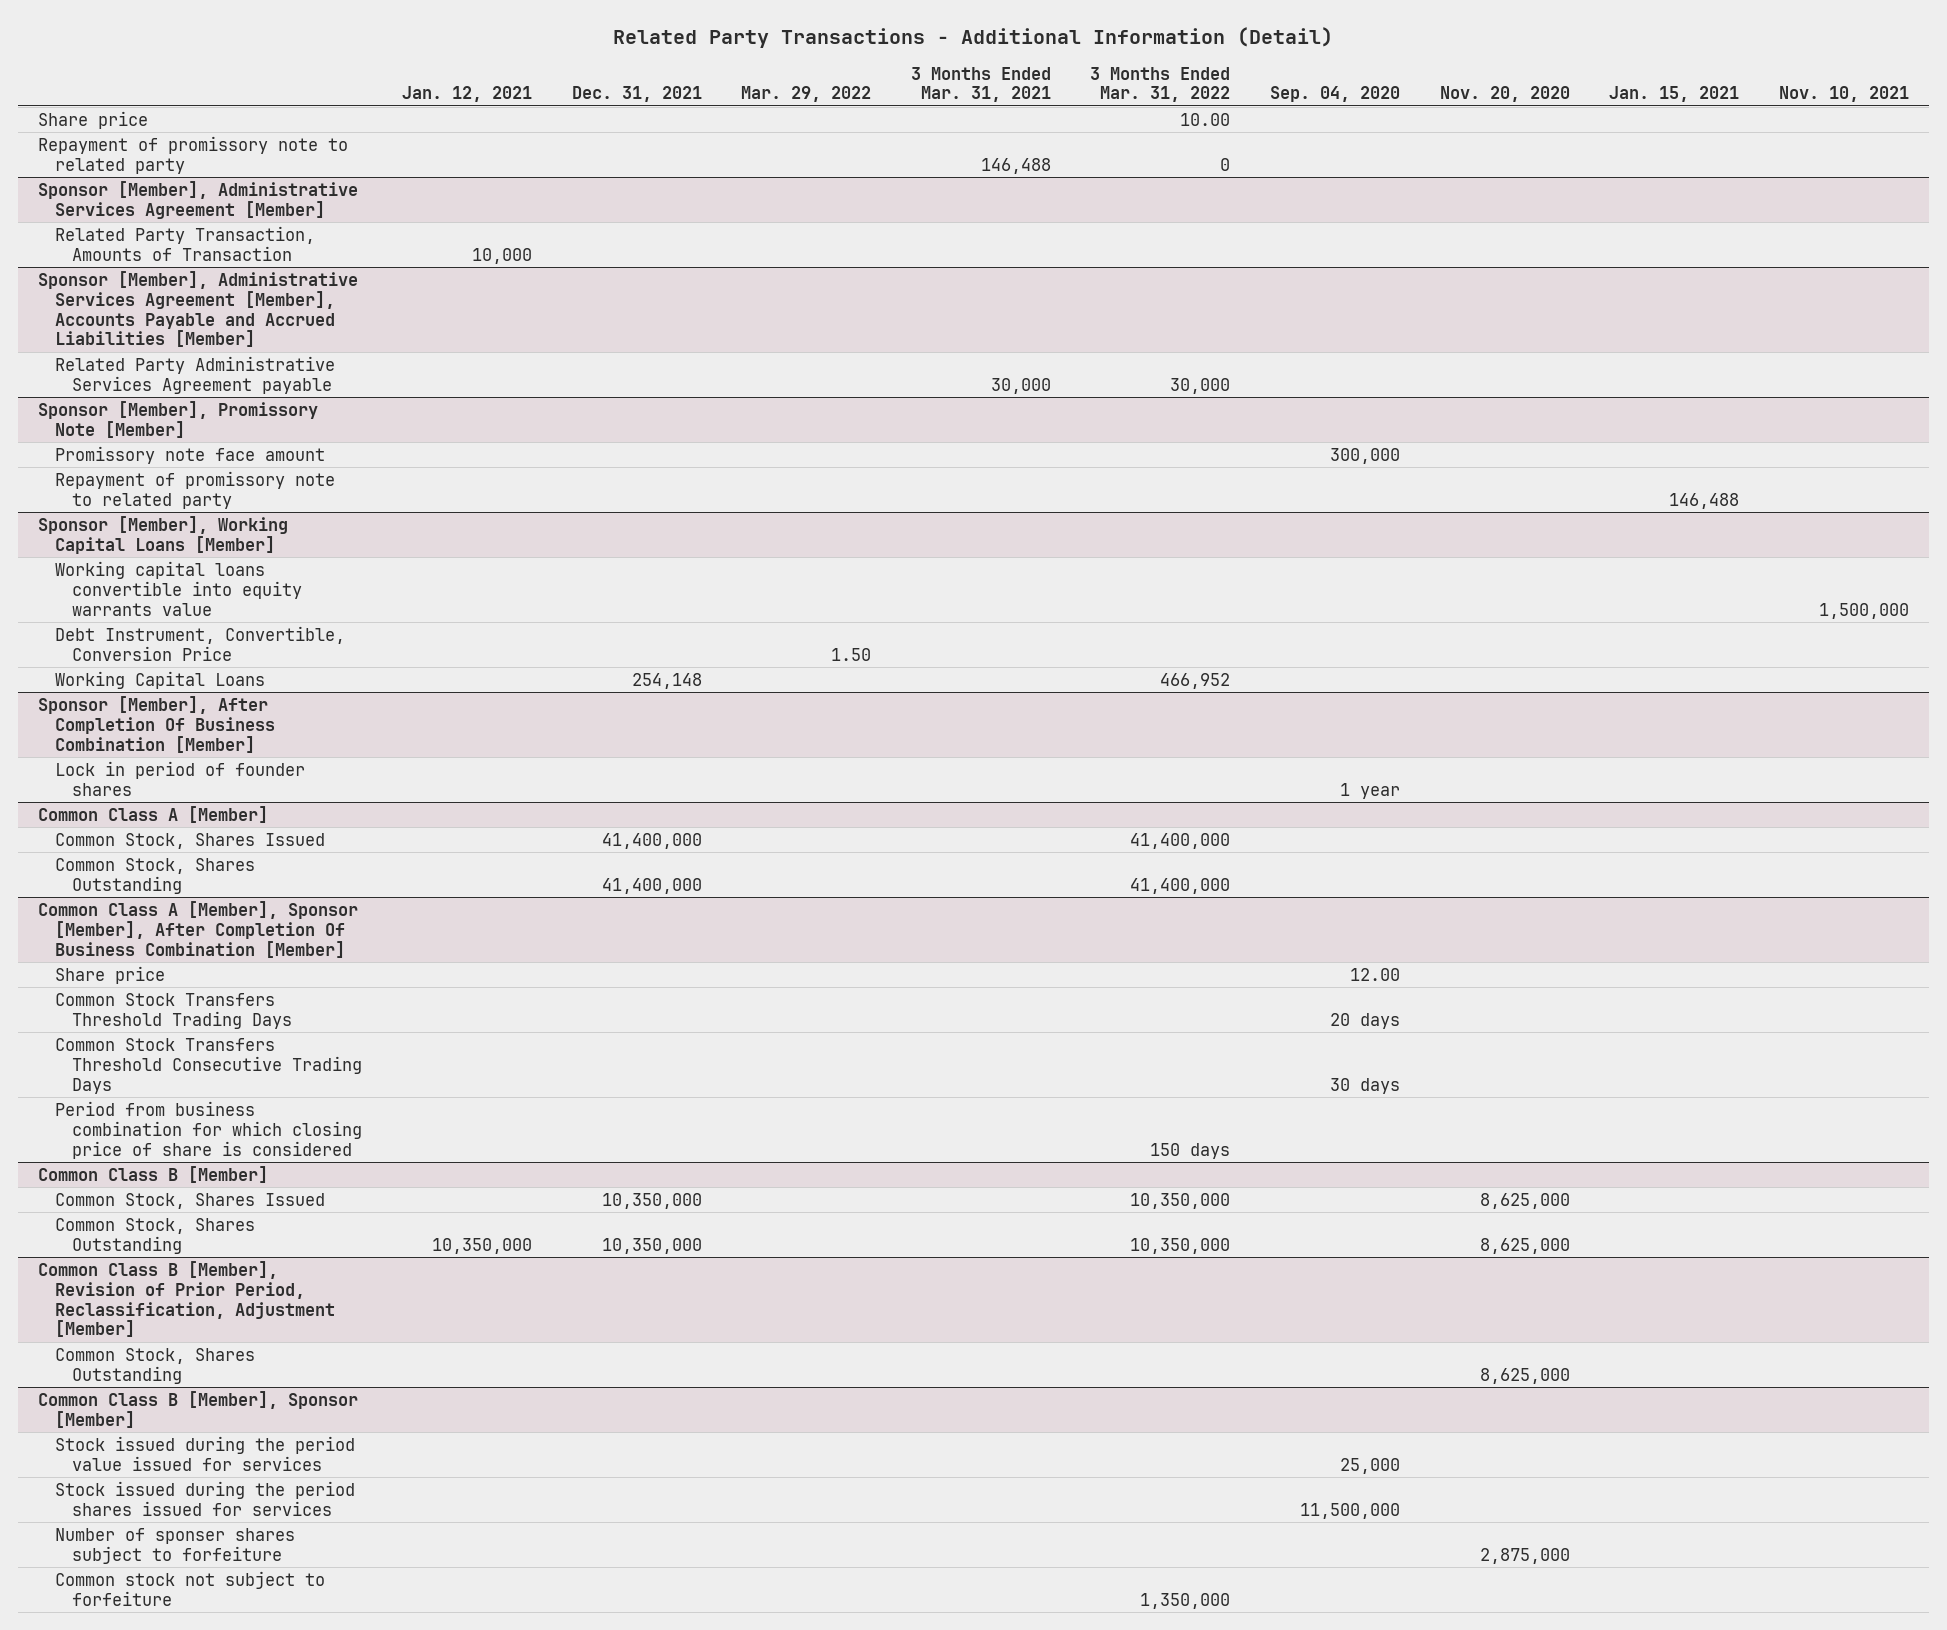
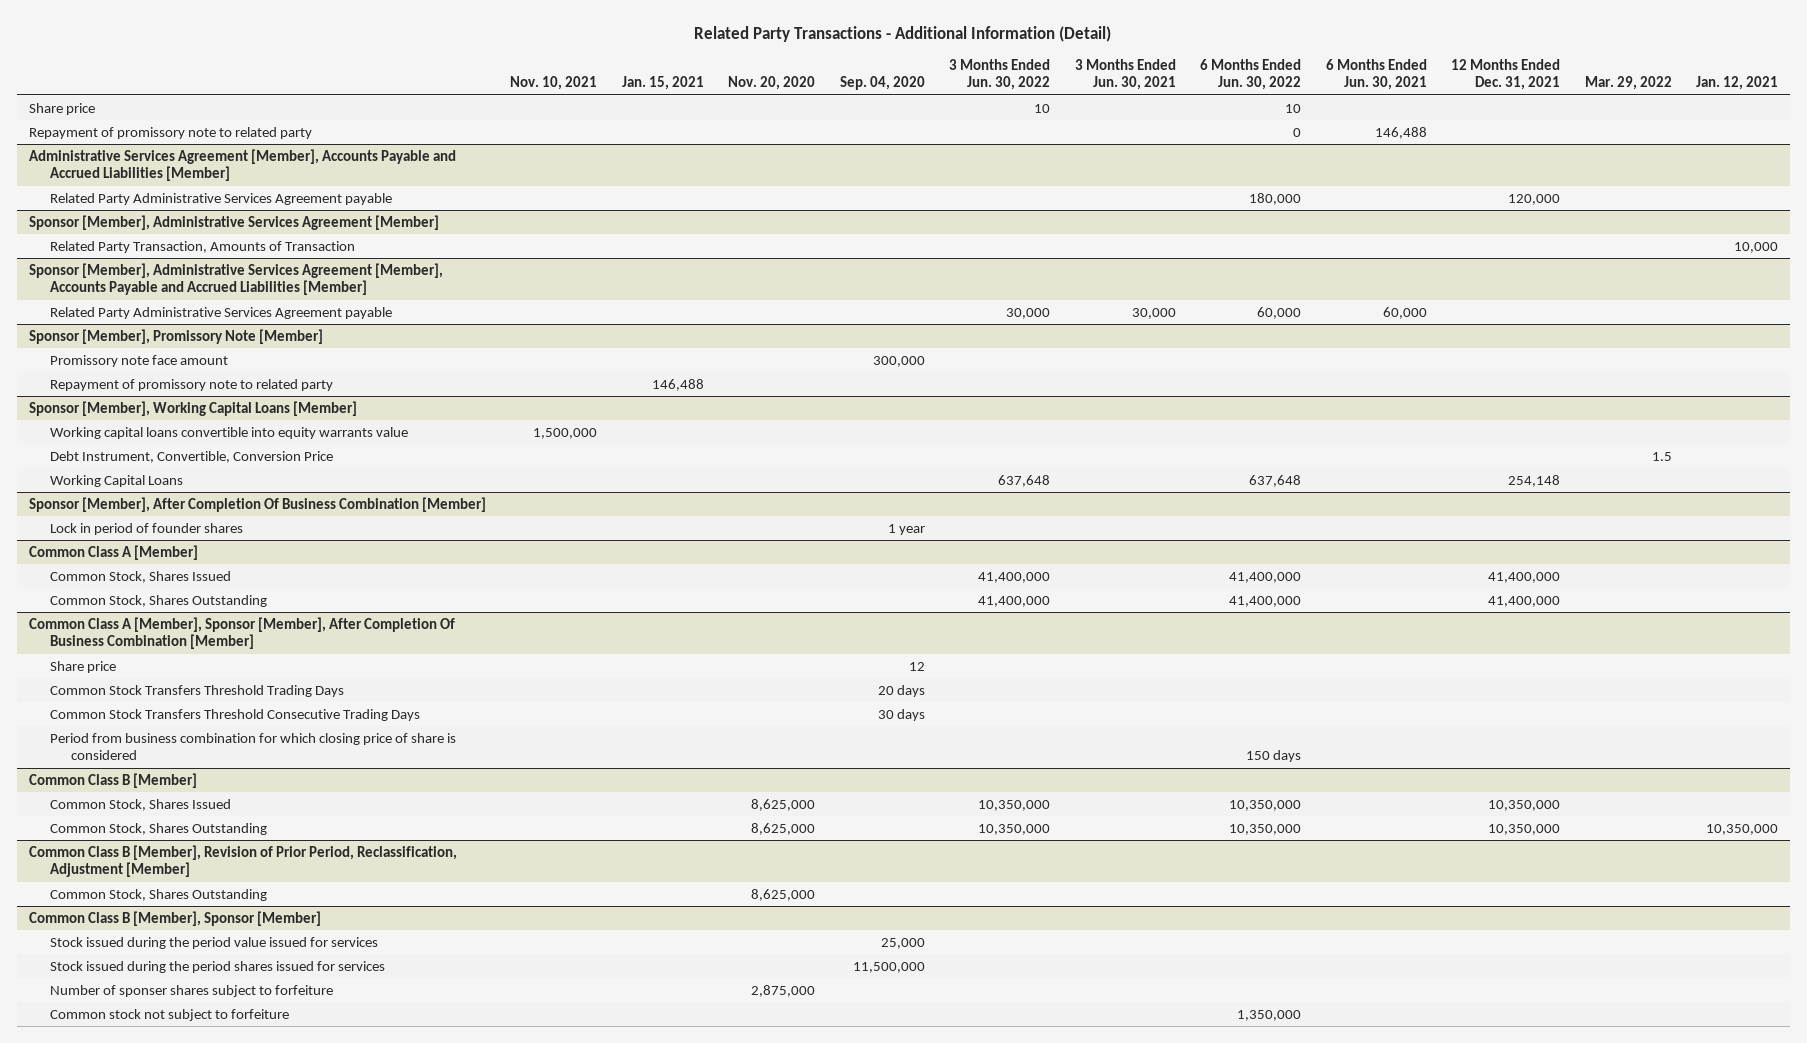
[571,86,702,103] Dec. 31, 2021 -> none
[910,66,1051,103] 3 Months Ended Mar. 31, 2021 -> none
[1090,66,1231,103] 3 Months Ended Mar. 31, 2022 -> none
none -> [949,59,1051,91] 3 Months Ended Jun. 30, 2022
none -> [1074,59,1176,91] 3 Months Ended Jun. 30, 2021
none -> [1200,59,1302,91] 6 Months Ended Jun. 30, 2022
none -> [1325,59,1427,91] 6 Months Ended Jun. 30, 2021
none -> [1451,59,1561,91] 12 Months Ended Dec. 31, 2021
none -> [28,148,456,182] Administrative Services Agreement [Member], Accounts Payable and Accrued Liabilities [Member]
none -> [49,192,392,205] Related Party Administrative Services Agreement payable
[831,647,872,661] 1.50 -> [1651,451,1672,461] 1.5
[1350,967,1401,981] 12.00 -> [908,661,925,671] 12

